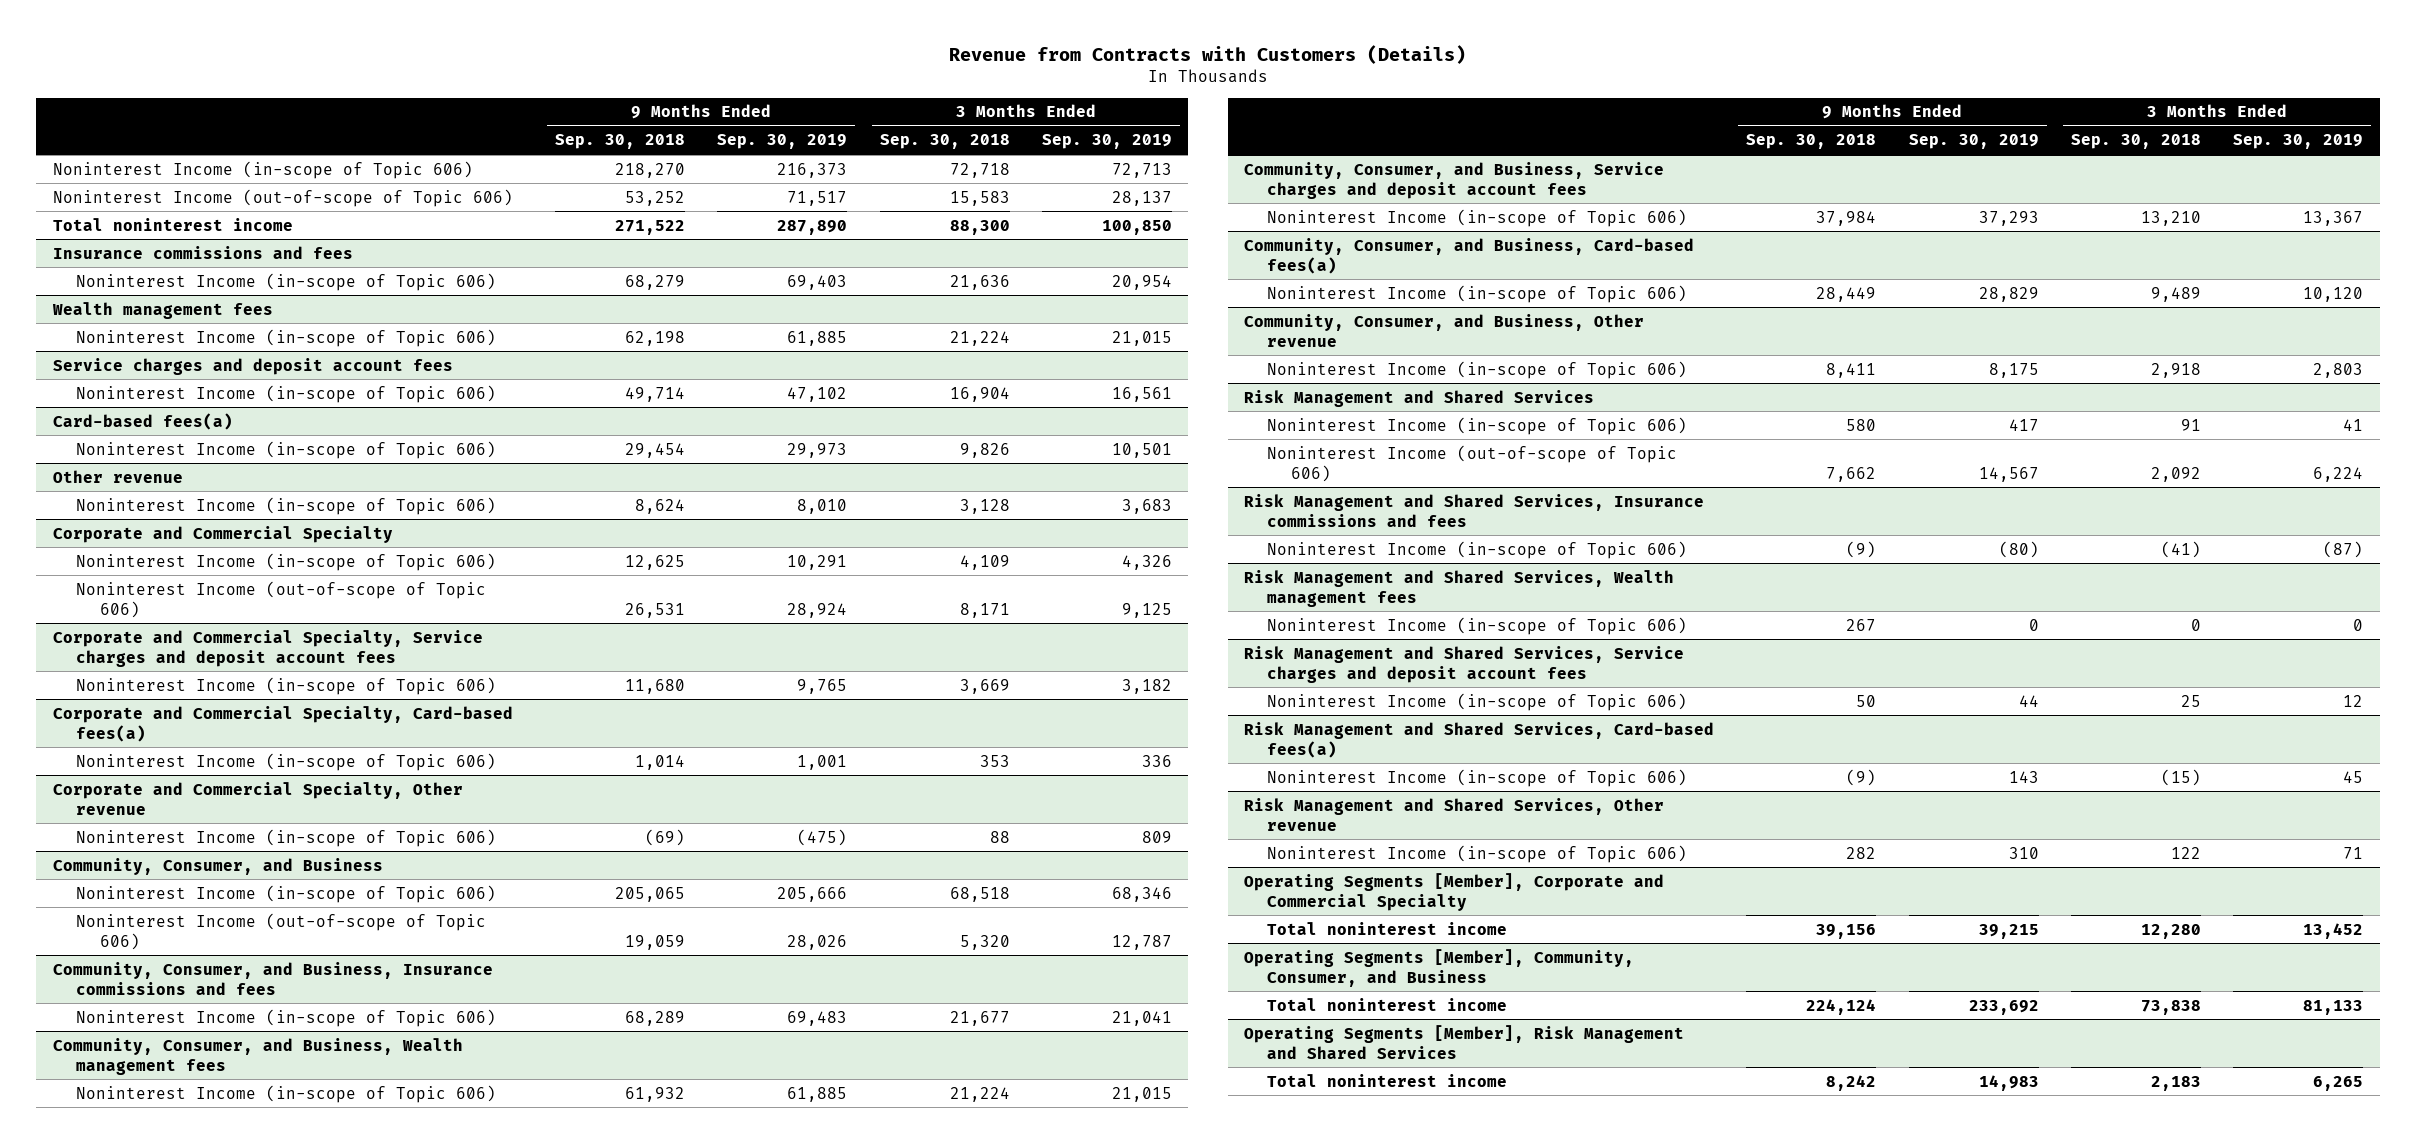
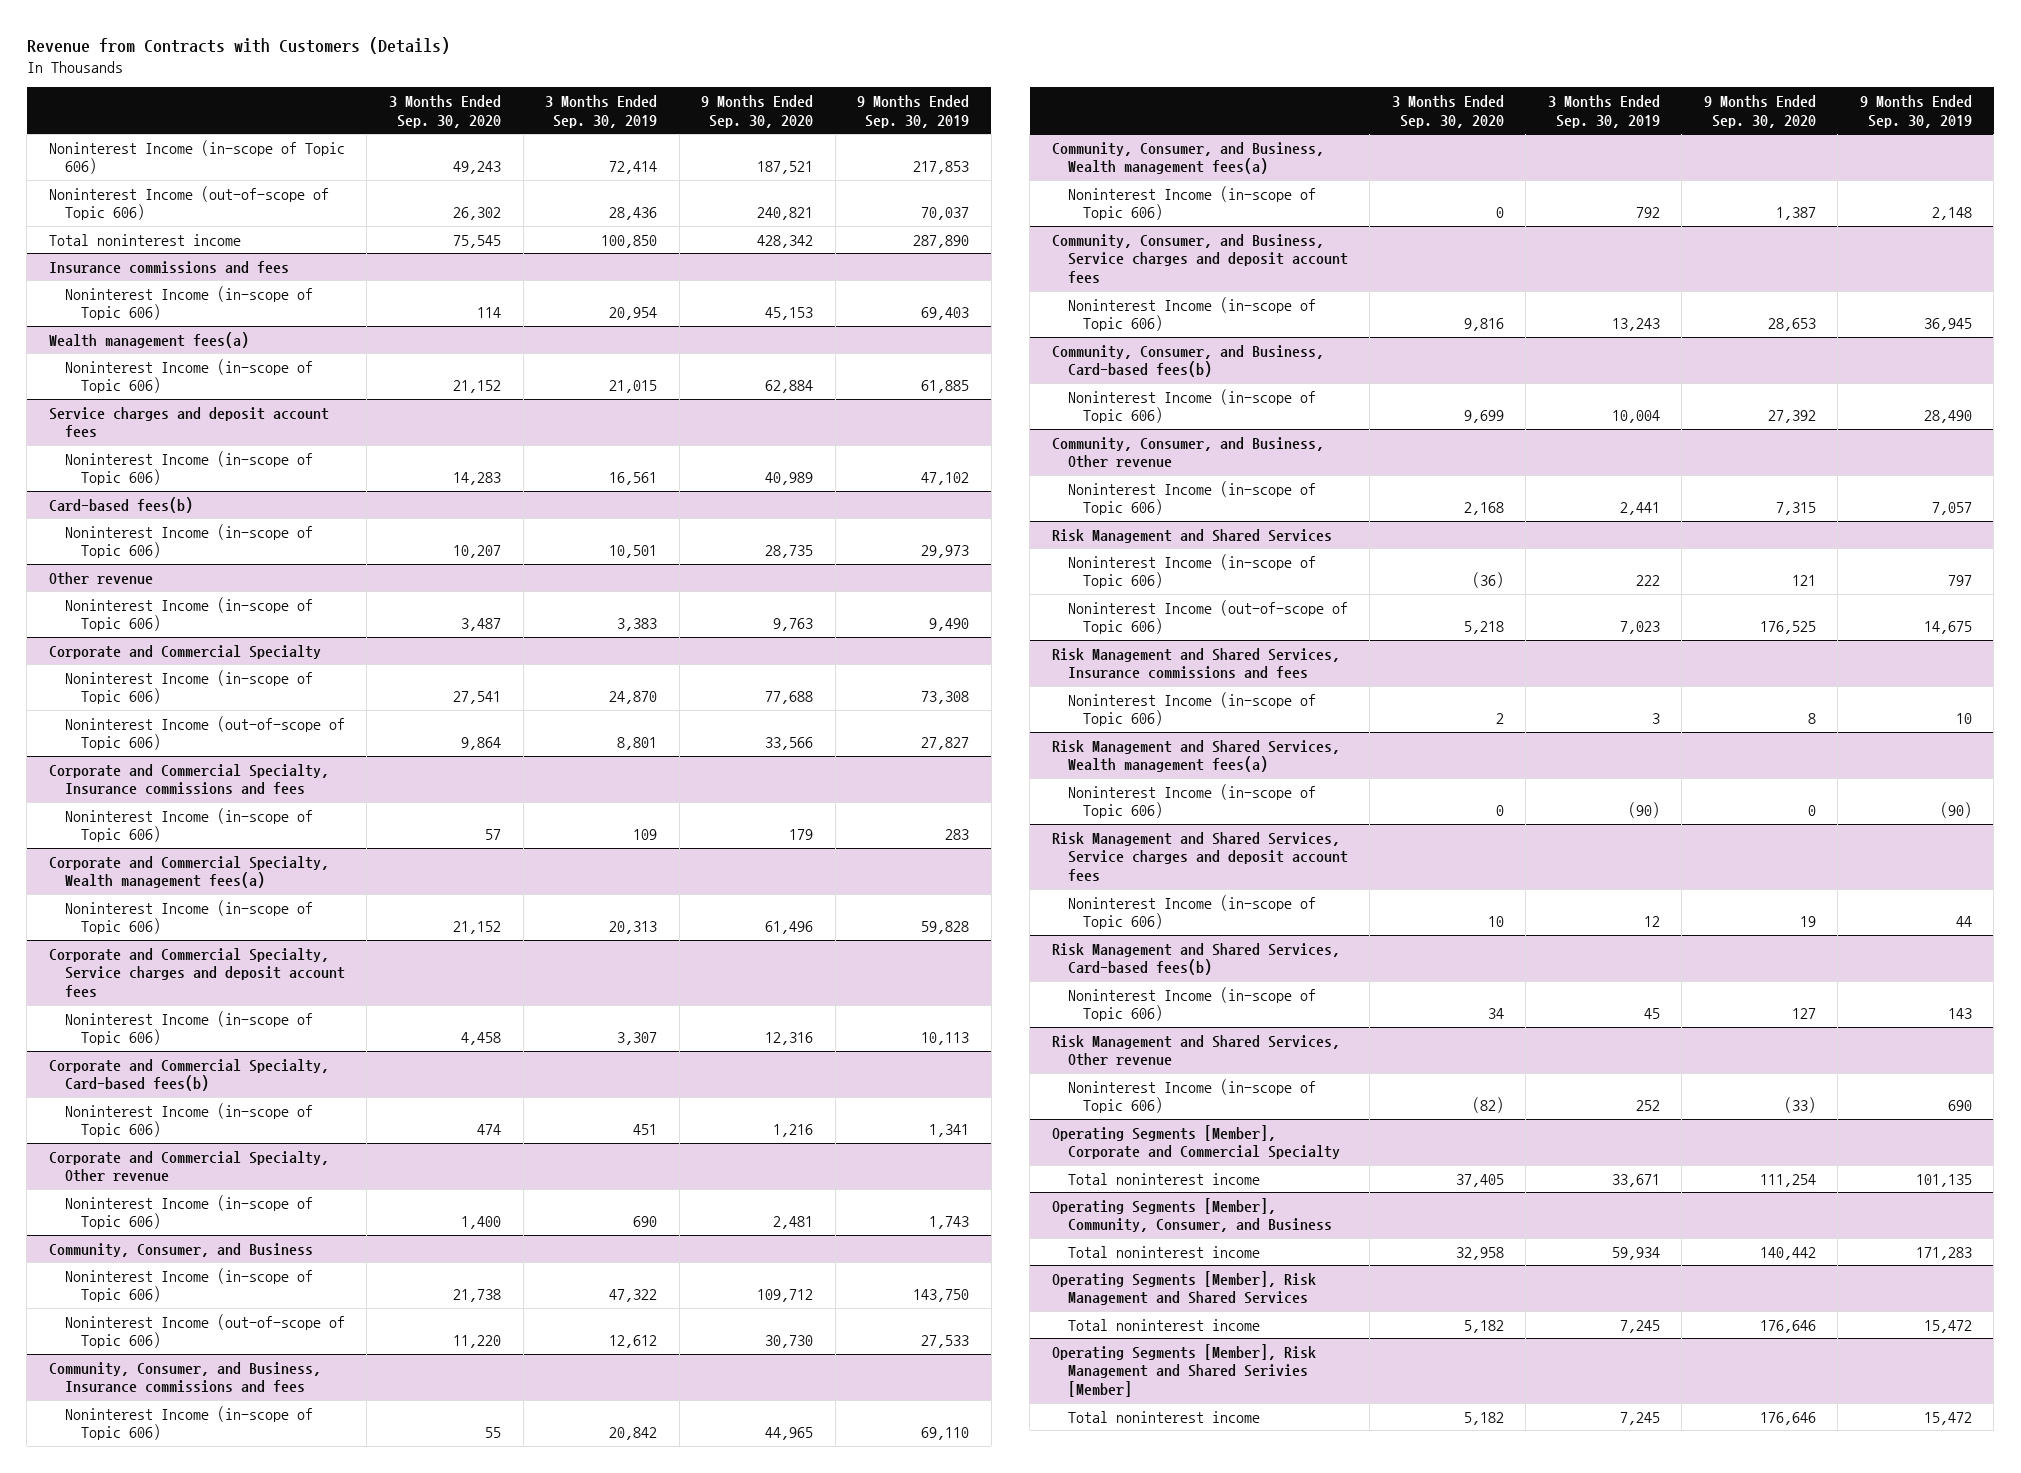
[554,134,685,150] Sep. 30, 2018 -> none
[879,134,1010,150] Sep. 30, 2018 -> none
none -> [389,94,502,128] 3 Months Ended Sep. 30, 2020
none -> [701,94,814,128] 9 Months Ended Sep. 30, 2020
[777,162,848,178] 216,373 -> [913,161,970,175] 217,853
[1112,162,1173,178] 72,713 -> [609,161,658,175] 72,414
[787,190,848,206] 71,517 -> [921,207,970,221] 70,037
[1112,190,1173,206] 28,137 -> [609,207,658,221] 28,436
[51,301,273,319] Wealth management fees -> [48,331,249,348] Wealth management fees(a)
[52,412,233,430] Card-based fees(a) -> [48,496,193,513] Card-based fees(b)
[797,498,848,514] 8,010 -> [929,618,970,632] 9,490
[1122,498,1173,514] 3,683 -> [617,618,658,632] 3,383
[787,554,848,570] 10,291 -> [921,691,970,705] 73,308
[1122,554,1173,570] 4,326 -> [609,691,658,705] 24,870
[787,602,848,618] 28,924 -> [921,737,970,751] 27,827
[1122,602,1173,618] 9,125 -> [617,737,658,751] 8,801
none -> [48,763,329,796] Corporate and Commercial Specialty, Insurance commissions and fees
none -> [64,807,313,843] Noninterest Income (in-scope of Topic 606)
none -> [48,855,329,889] Corporate and Commercial Specialty, Wealth management fees(a)
none -> [64,899,313,935] Noninterest Income (in-scope of Topic 606)
[797,678,848,694] 9,765 -> [921,1032,970,1046] 10,113
[1122,678,1173,694] 3,182 -> [617,1032,658,1046] 3,307
[52,705,513,742] Corporate and Commercial Specialty, Card-based fees(a) -> [48,1058,329,1092] Corporate and Commercial Specialty, Card-based fees(b)
[797,754,848,770] 1,001 -> [929,1124,970,1138] 1,341
[1142,754,1173,767] 336 -> [633,1124,658,1136] 451
[797,828,848,846] (475) -> [929,1216,970,1230] 1,743
[1142,830,1173,843] 809 -> [633,1216,658,1228] 690
[777,886,848,902] 205,666 -> [913,1289,970,1303] 143,750
[1112,886,1173,902] 68,346 -> [609,1289,658,1303] 47,322
[787,934,848,950] 28,026 -> [921,1335,970,1349] 27,533
[1112,934,1173,950] 12,787 -> [609,1335,658,1349] 12,612
[787,1010,848,1026] 69,483 -> [921,1427,970,1441] 69,110
[1112,1010,1173,1026] 21,041 -> [609,1427,658,1441] 20,842
[52,1037,463,1075] Community, Consumer, and Business, Wealth management fees -> [1051,141,1324,175] Community, Consumer, and Business, Wealth management fees(a)
[787,1086,848,1102] 61,885 -> [1931,207,1972,221] 2,148
[1112,1086,1173,1102] 21,015 -> [1635,207,1660,219] 792
[1978,210,2039,226] 37,293 -> [1923,318,1972,332] 36,945
[2303,210,2364,226] 13,367 -> [1611,318,1660,332] 13,243
[1243,237,1694,274] Community, Consumer, and Business, Card-based fees(a) -> [1051,344,1324,378] Community, Consumer, and Business, Card-based fees(b)
[1978,286,2039,302] 28,829 -> [1923,410,1972,424] 28,490
[2303,286,2364,302] 10,120 -> [1611,410,1660,424] 10,004
[1988,362,2039,378] 8,175 -> [1931,502,1972,516] 7,057
[2313,362,2364,378] 2,803 -> [1619,502,1660,516] 2,441
[2008,418,2039,431] 417 -> [1947,575,1972,587] 797
[2343,418,2364,431] 41 -> [1635,575,1660,587] 222
[1978,466,2039,482] 14,567 -> [1923,621,1972,635] 14,675
[2313,466,2364,482] 6,224 -> [1619,621,1660,635] 7,023
[1998,540,2039,558] (80) -> [1955,713,1972,725] 10
[2323,540,2364,558] (87) -> [1651,713,1660,725] 3
[1243,569,1674,607] Risk Management and Shared Services, Wealth management fees -> [1051,739,1340,773] Risk Management and Shared Services, Wealth management fees(a)
[2028,618,2039,631] 0 -> [1939,802,1972,819] (90)
[2353,618,2364,631] 0 -> [1627,802,1660,819] (90)
[1243,721,1714,758] Risk Management and Shared Services, Card-based fees(a) -> [1051,942,1340,976] Risk Management and Shared Services, Card-based fees(b)
[2008,846,2039,859] 310 -> [1947,1100,1972,1112] 690
[2343,846,2364,859] 71 -> [1635,1100,1660,1112] 252
[1978,923,2039,939] 39,215 -> [1915,1173,1972,1187] 101,135
[2303,922,2364,939] 13,452 -> [1611,1173,1660,1187] 33,671
[1968,999,2039,1015] 233,692 -> [1915,1246,1972,1260] 171,283
[2303,999,2364,1015] 81,133 -> [1611,1246,1660,1260] 59,934
[1978,1074,2039,1091] 14,983 -> [1923,1319,1972,1333] 15,472
[2313,1075,2364,1091] 6,265 -> [1619,1319,1660,1333] 7,245
none -> [1051,1343,1316,1398] Operating Segments [Member], Risk Management and Shared Serivies [Member]
none -> [1067,1410,1260,1423] Total noninterest income

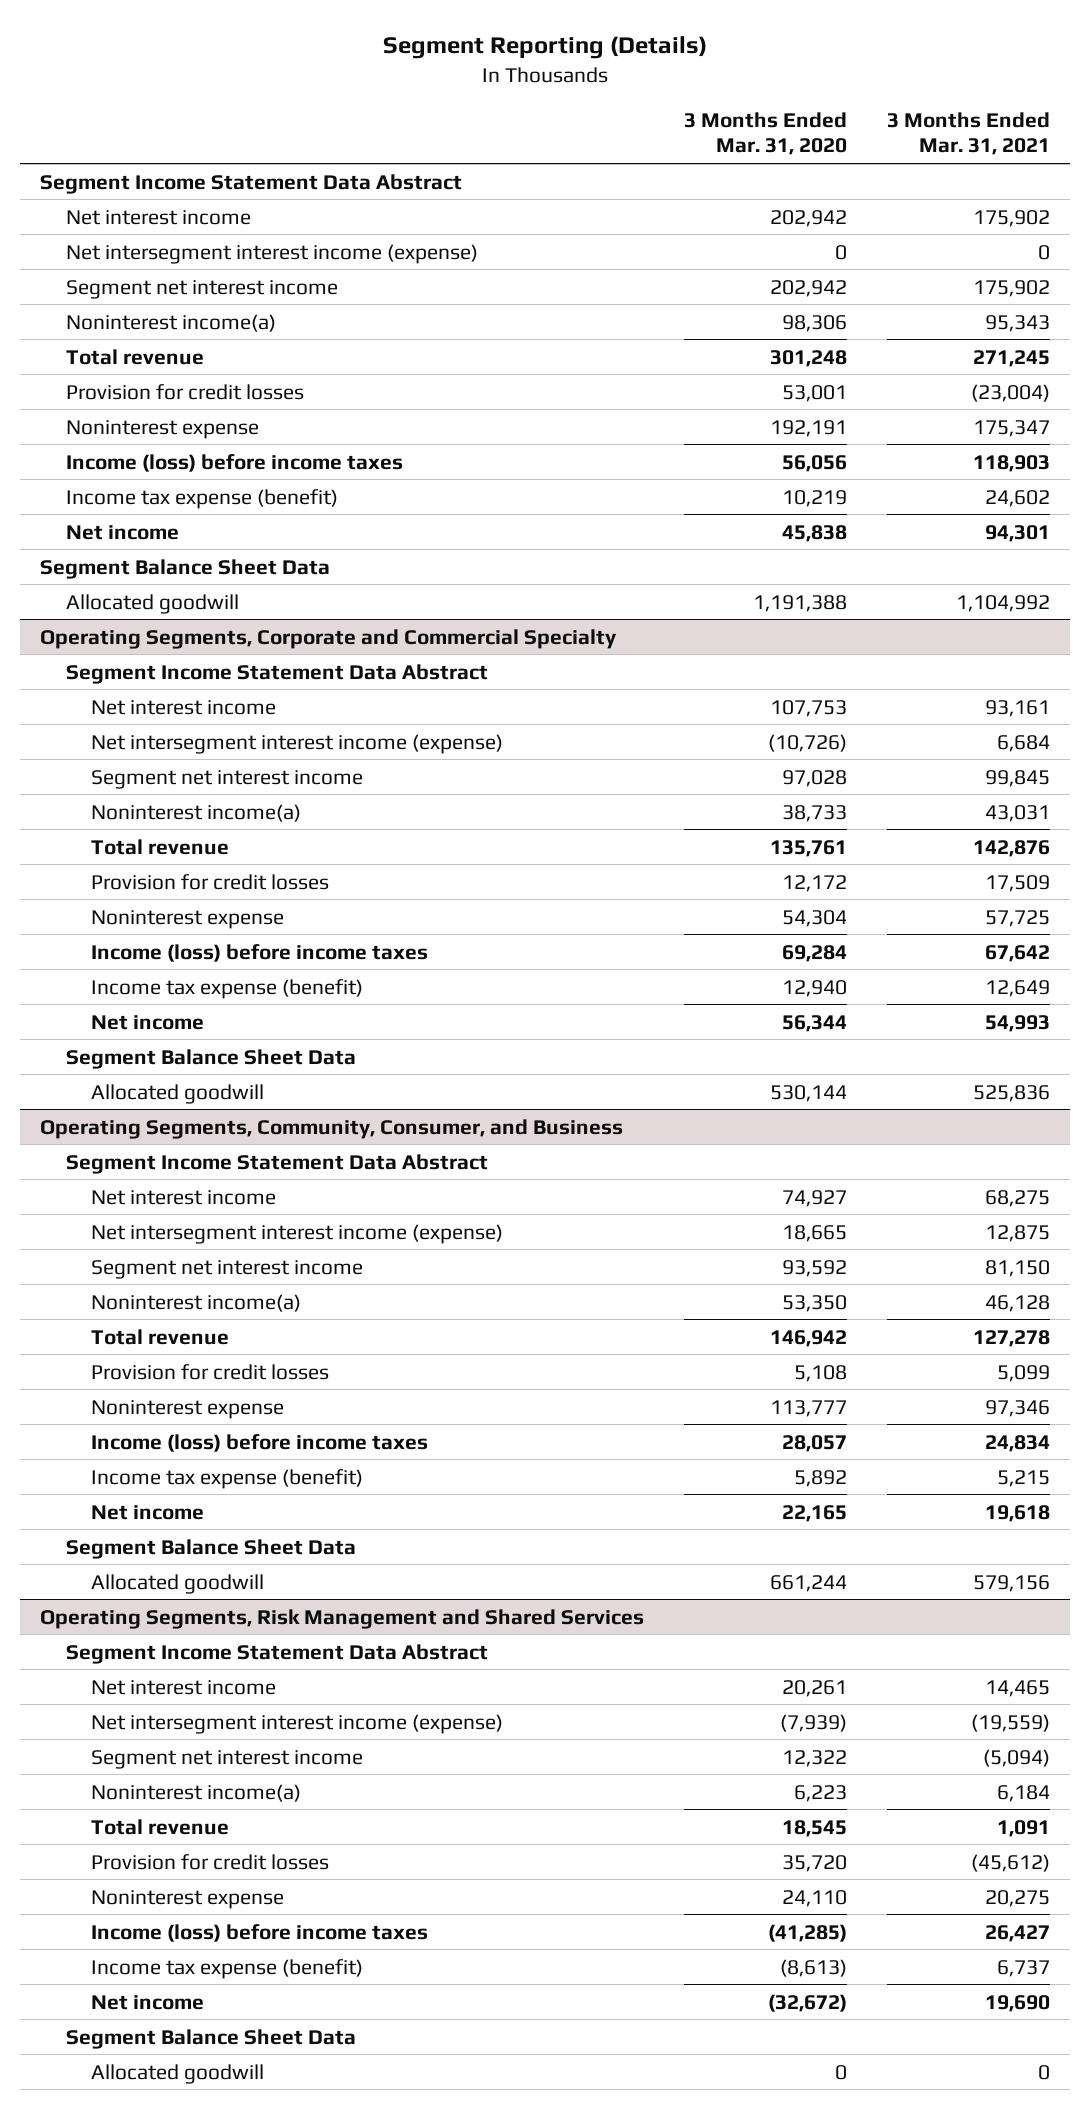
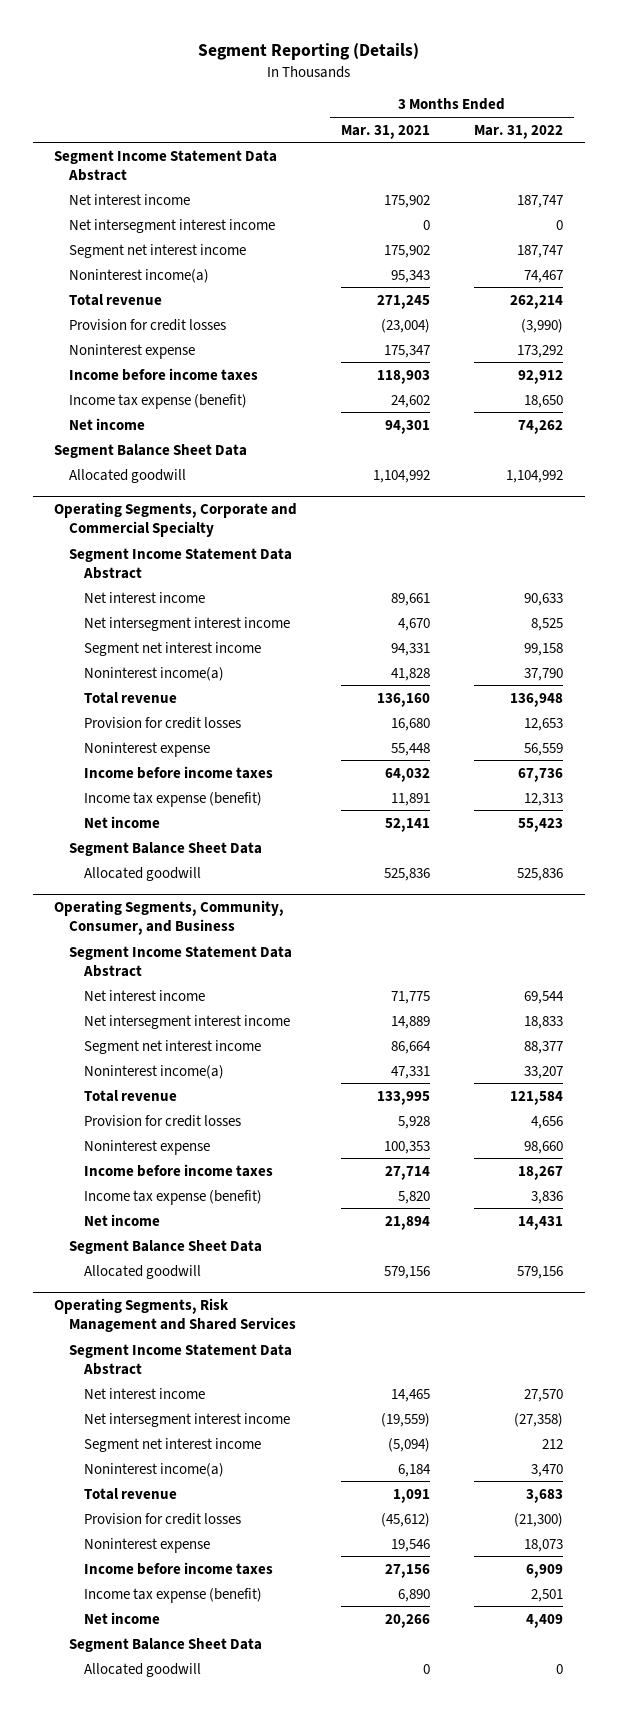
[684,112,848,156] 3 Months Ended Mar. 31, 2020 -> none
none -> [473,124,563,139] Mar. 31, 2022
[65,243,478,264] Net intersegment interest income (expense) -> [69,218,276,233] Net intersegment interest income
[65,453,403,472] Income (loss) before income taxes -> [69,367,259,381] Income before income taxes
[985,699,1051,717] 93,161 -> [391,592,431,606] 89,661
[90,733,503,754] Net intersegment interest income (expense) -> [84,616,291,631] Net intersegment interest income
[997,734,1051,752] 6,684 -> [398,617,431,631] 4,670
[985,769,1051,787] 99,845 -> [391,642,431,656] 94,331
[985,804,1051,822] 43,031 -> [391,667,431,681] 41,828
[973,839,1051,857] 142,876 -> [377,692,431,707] 136,160
[985,874,1051,892] 17,509 -> [391,717,431,731] 16,680
[985,909,1051,927] 57,725 -> [391,742,431,756] 55,448
[90,943,428,962] Income (loss) before income taxes -> [84,765,274,779] Income before income taxes
[985,944,1051,962] 67,642 -> [385,767,431,782] 64,032
[985,979,1051,997] 12,649 -> [391,792,431,806] 11,891
[985,1014,1051,1032] 54,993 -> [385,817,431,832] 52,141
[985,1189,1051,1207] 68,275 -> [391,990,431,1004] 71,775
[90,1223,503,1244] Net intersegment interest income (expense) -> [84,1014,291,1029] Net intersegment interest income
[985,1224,1051,1242] 12,875 -> [391,1015,431,1029] 14,889
[985,1259,1051,1277] 81,150 -> [391,1040,432,1054] 86,664
[985,1294,1051,1312] 46,128 -> [391,1065,431,1079] 47,331
[973,1329,1051,1347] 127,278 -> [377,1090,431,1105] 133,995
[997,1364,1051,1382] 5,099 -> [398,1115,431,1129] 5,928
[985,1399,1051,1417] 97,346 -> [384,1140,431,1154] 100,353
[90,1433,428,1452] Income (loss) before income taxes -> [84,1163,274,1177] Income before income taxes
[985,1434,1051,1452] 24,834 -> [385,1165,431,1180] 27,714
[997,1469,1051,1487] 5,215 -> [398,1190,431,1204] 5,820
[985,1504,1051,1522] 19,618 -> [385,1215,431,1230] 21,894
[90,1713,503,1734] Net intersegment interest income (expense) -> [84,1412,291,1427] Net intersegment interest income
[985,1889,1051,1907] 20,275 -> [391,1538,431,1552] 19,546
[90,1923,428,1942] Income (loss) before income taxes -> [84,1561,274,1575] Income before income taxes
[985,1924,1051,1942] 26,427 -> [385,1563,431,1578] 27,156
[997,1959,1051,1977] 6,737 -> [398,1588,431,1602] 6,890
[985,1994,1051,2012] 19,690 -> [385,1613,431,1628] 20,266

